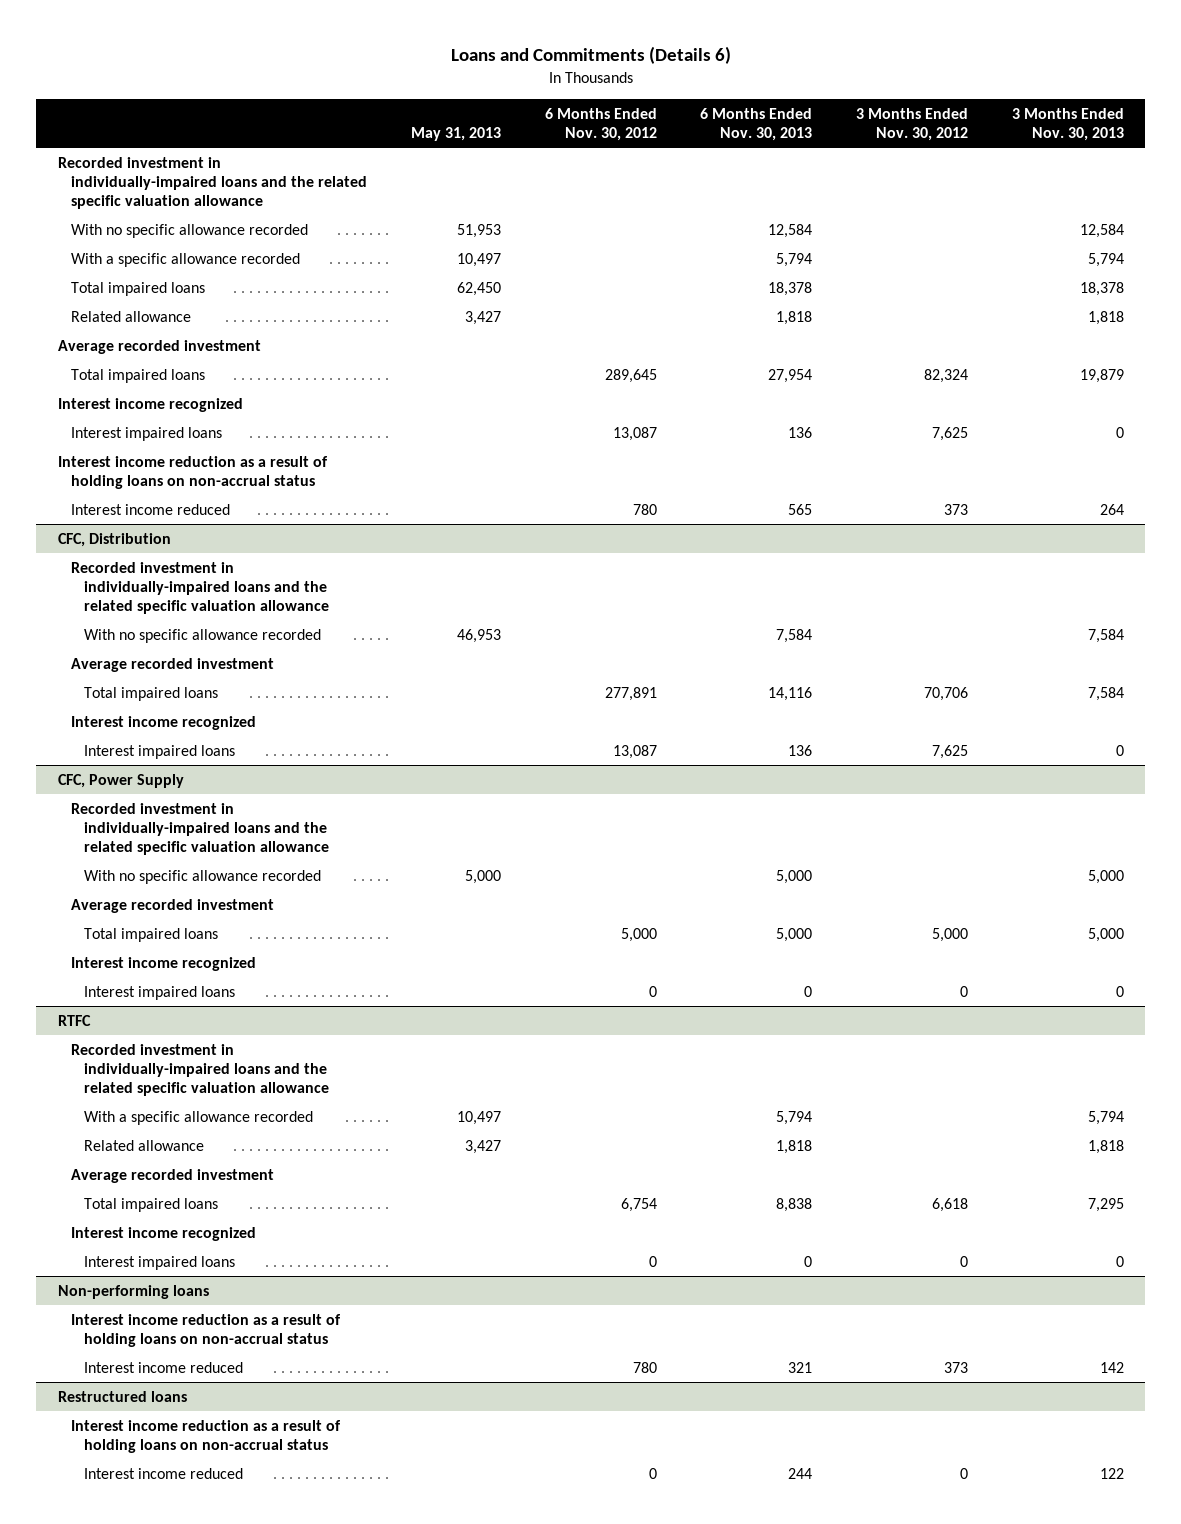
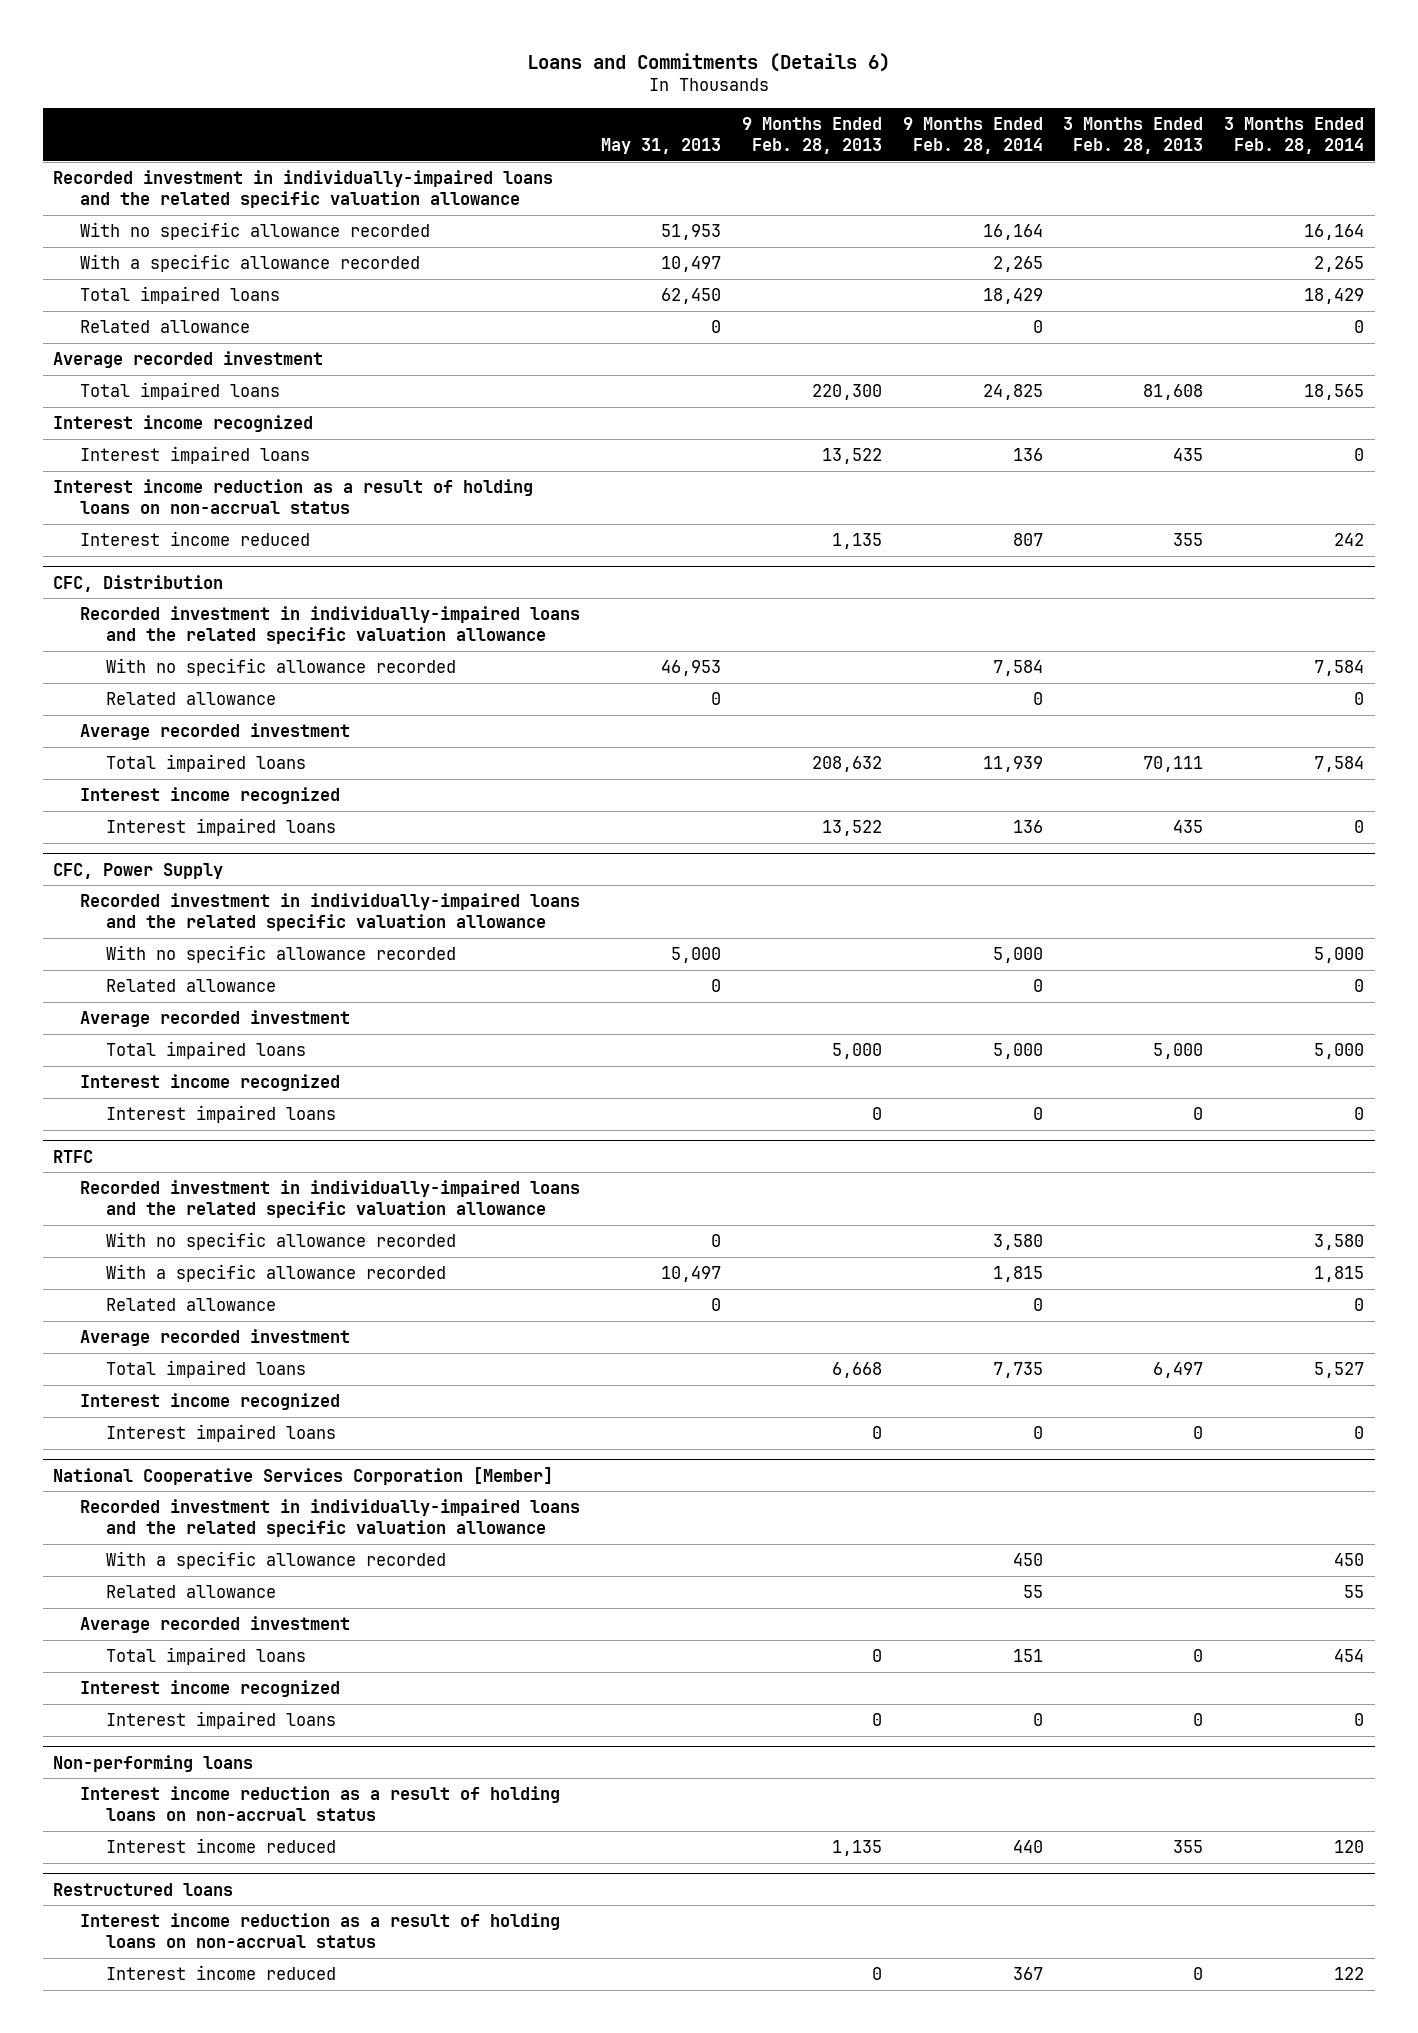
[544,108,657,142] 6 Months Ended Nov. 30, 2012 -> none
[700,108,813,142] 6 Months Ended Nov. 30, 2013 -> none
[855,108,968,142] 3 Months Ended Nov. 30, 2012 -> none
[1011,108,1124,142] 3 Months Ended Nov. 30, 2013 -> none
none -> [741,116,882,154] 9 Months Ended Feb. 28, 2013
none -> [902,116,1043,154] 9 Months Ended Feb. 28, 2014
none -> [1063,116,1204,154] 3 Months Ended Feb. 28, 2013
none -> [1224,116,1365,154] 3 Months Ended Feb. 28, 2014
[464,310,501,325] 3,427 -> [710,319,721,333] 0
none -> [106,691,277,705] Related allowance
none -> [106,978,277,992] Related allowance
none -> [106,1231,457,1250] With no specific allowance recorded
[464,1139,501,1154] 3,427 -> [710,1297,721,1311] 0
none -> [53,1466,554,1485] National Cooperative Services Corporation [Member]
none -> [79,1498,580,1538] Recorded investment in individually-impaired loans and the related specific valuation allowance
none -> [106,1550,447,1569] With a specific allowance recorded
none -> [106,1584,277,1598] Related allowance
none -> [79,1615,350,1633] Average recorded investment
none -> [106,1646,307,1665] Total impaired loans
none -> [79,1679,340,1697] Interest income recognized
none -> [106,1710,337,1729] Interest impaired loans

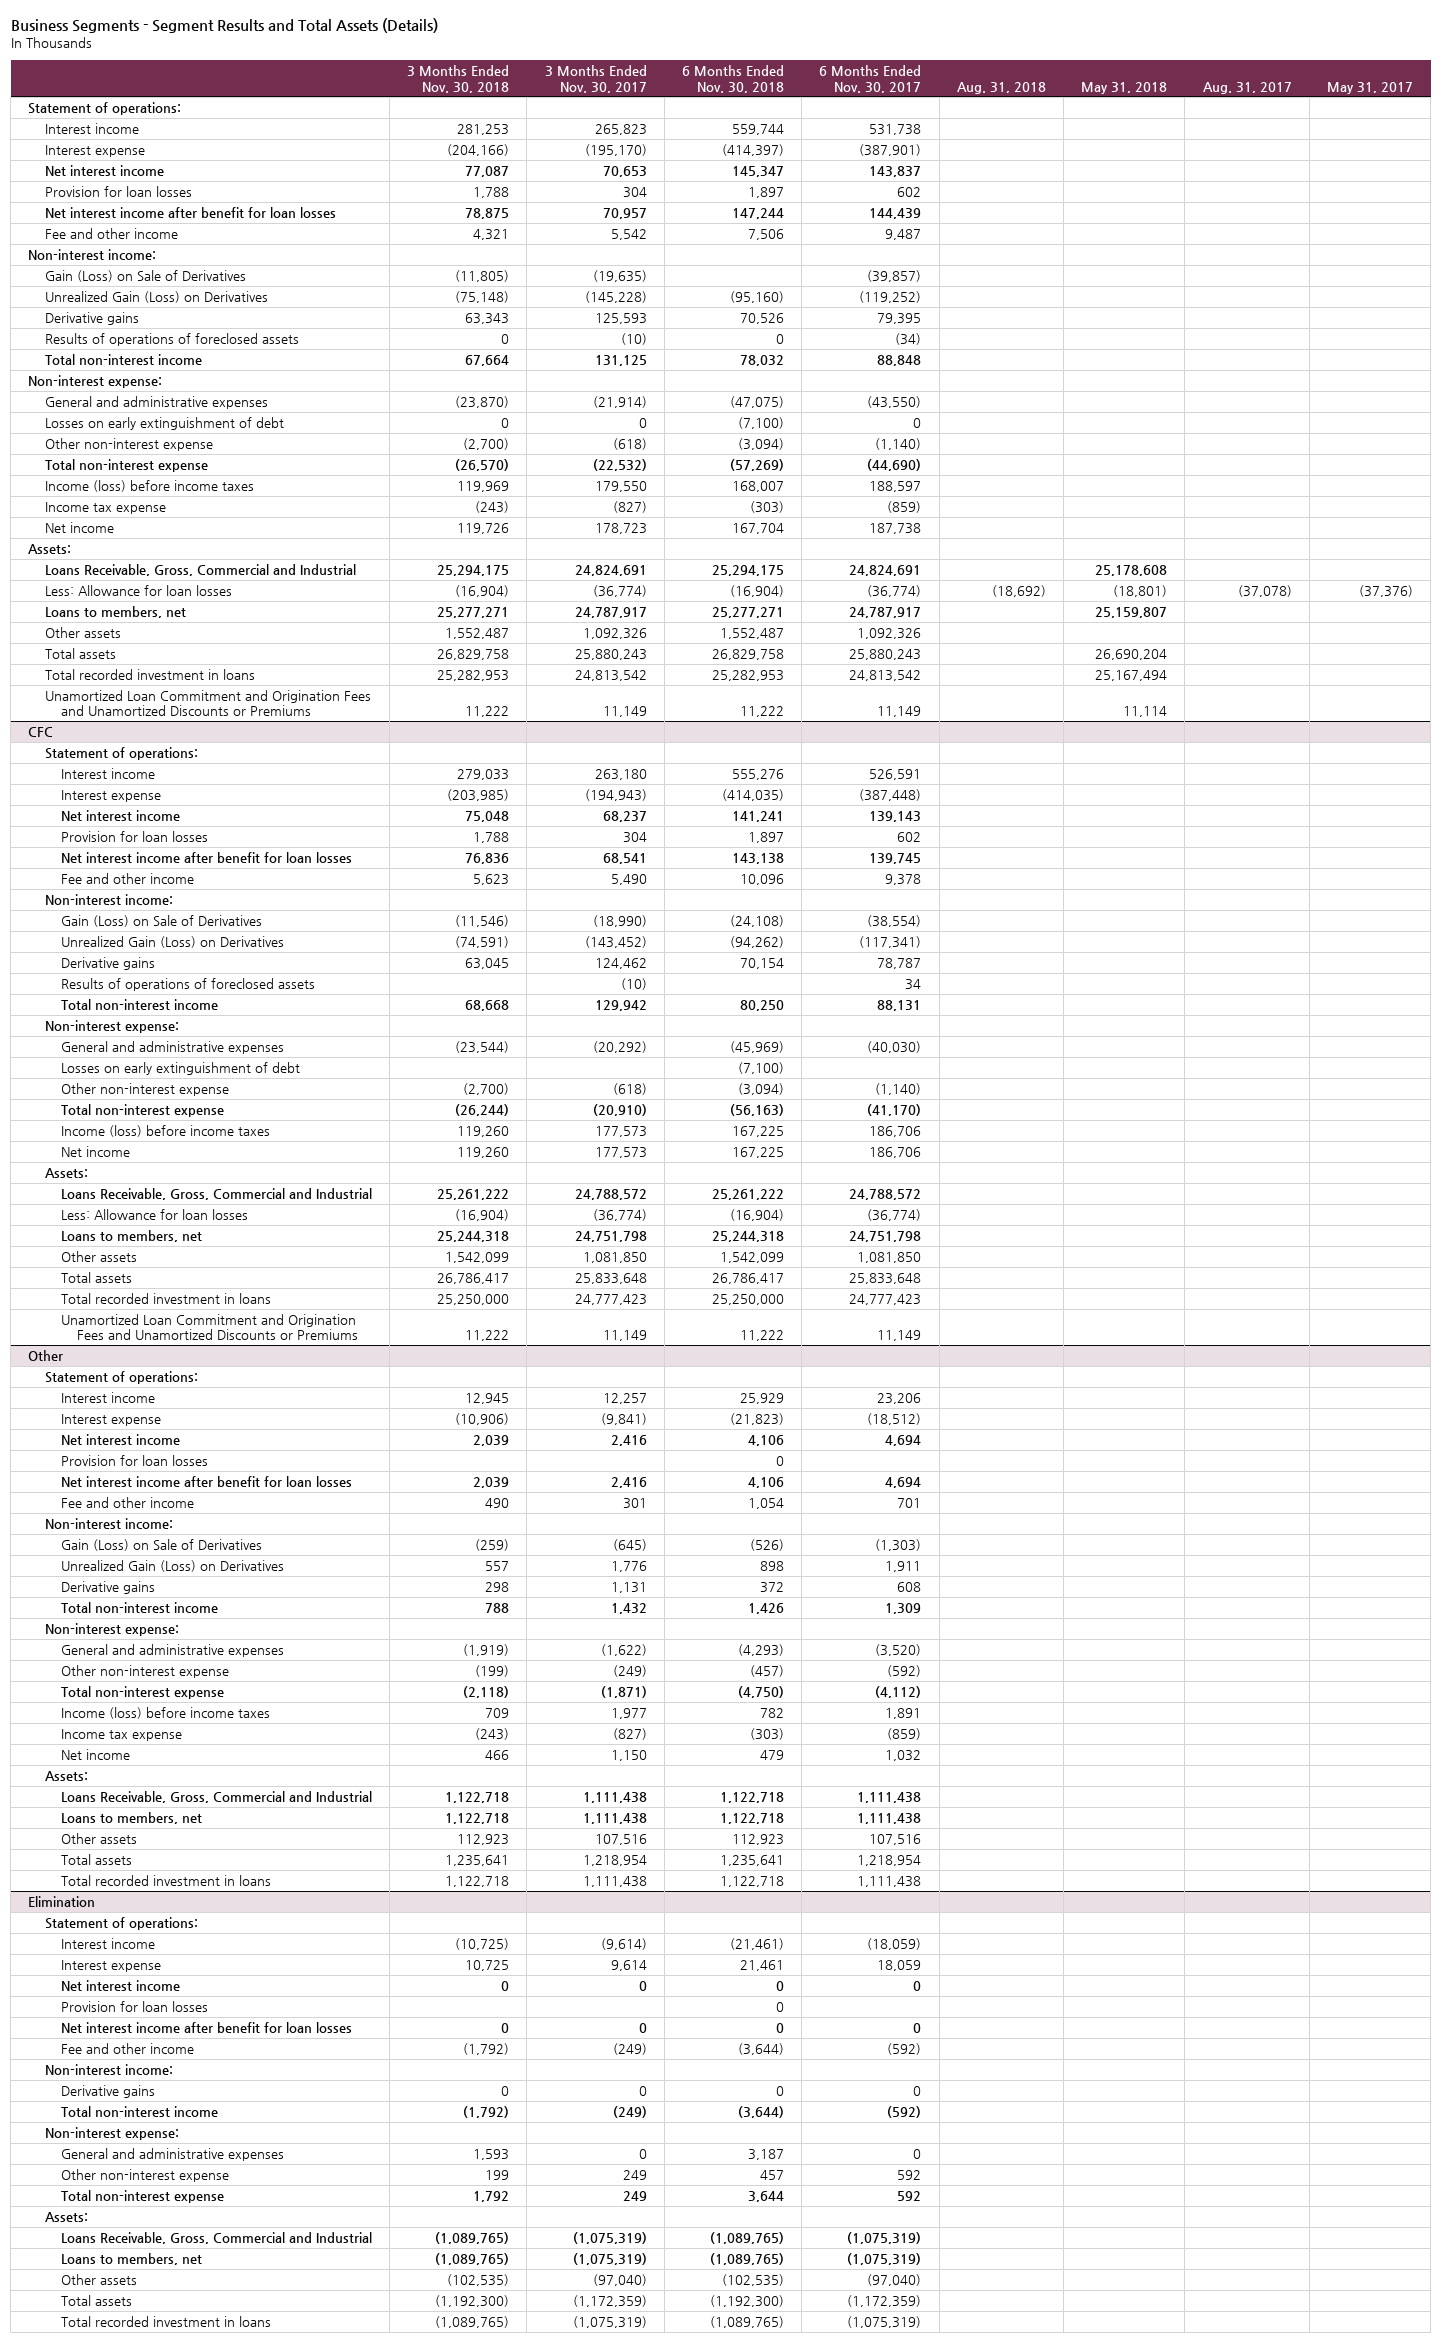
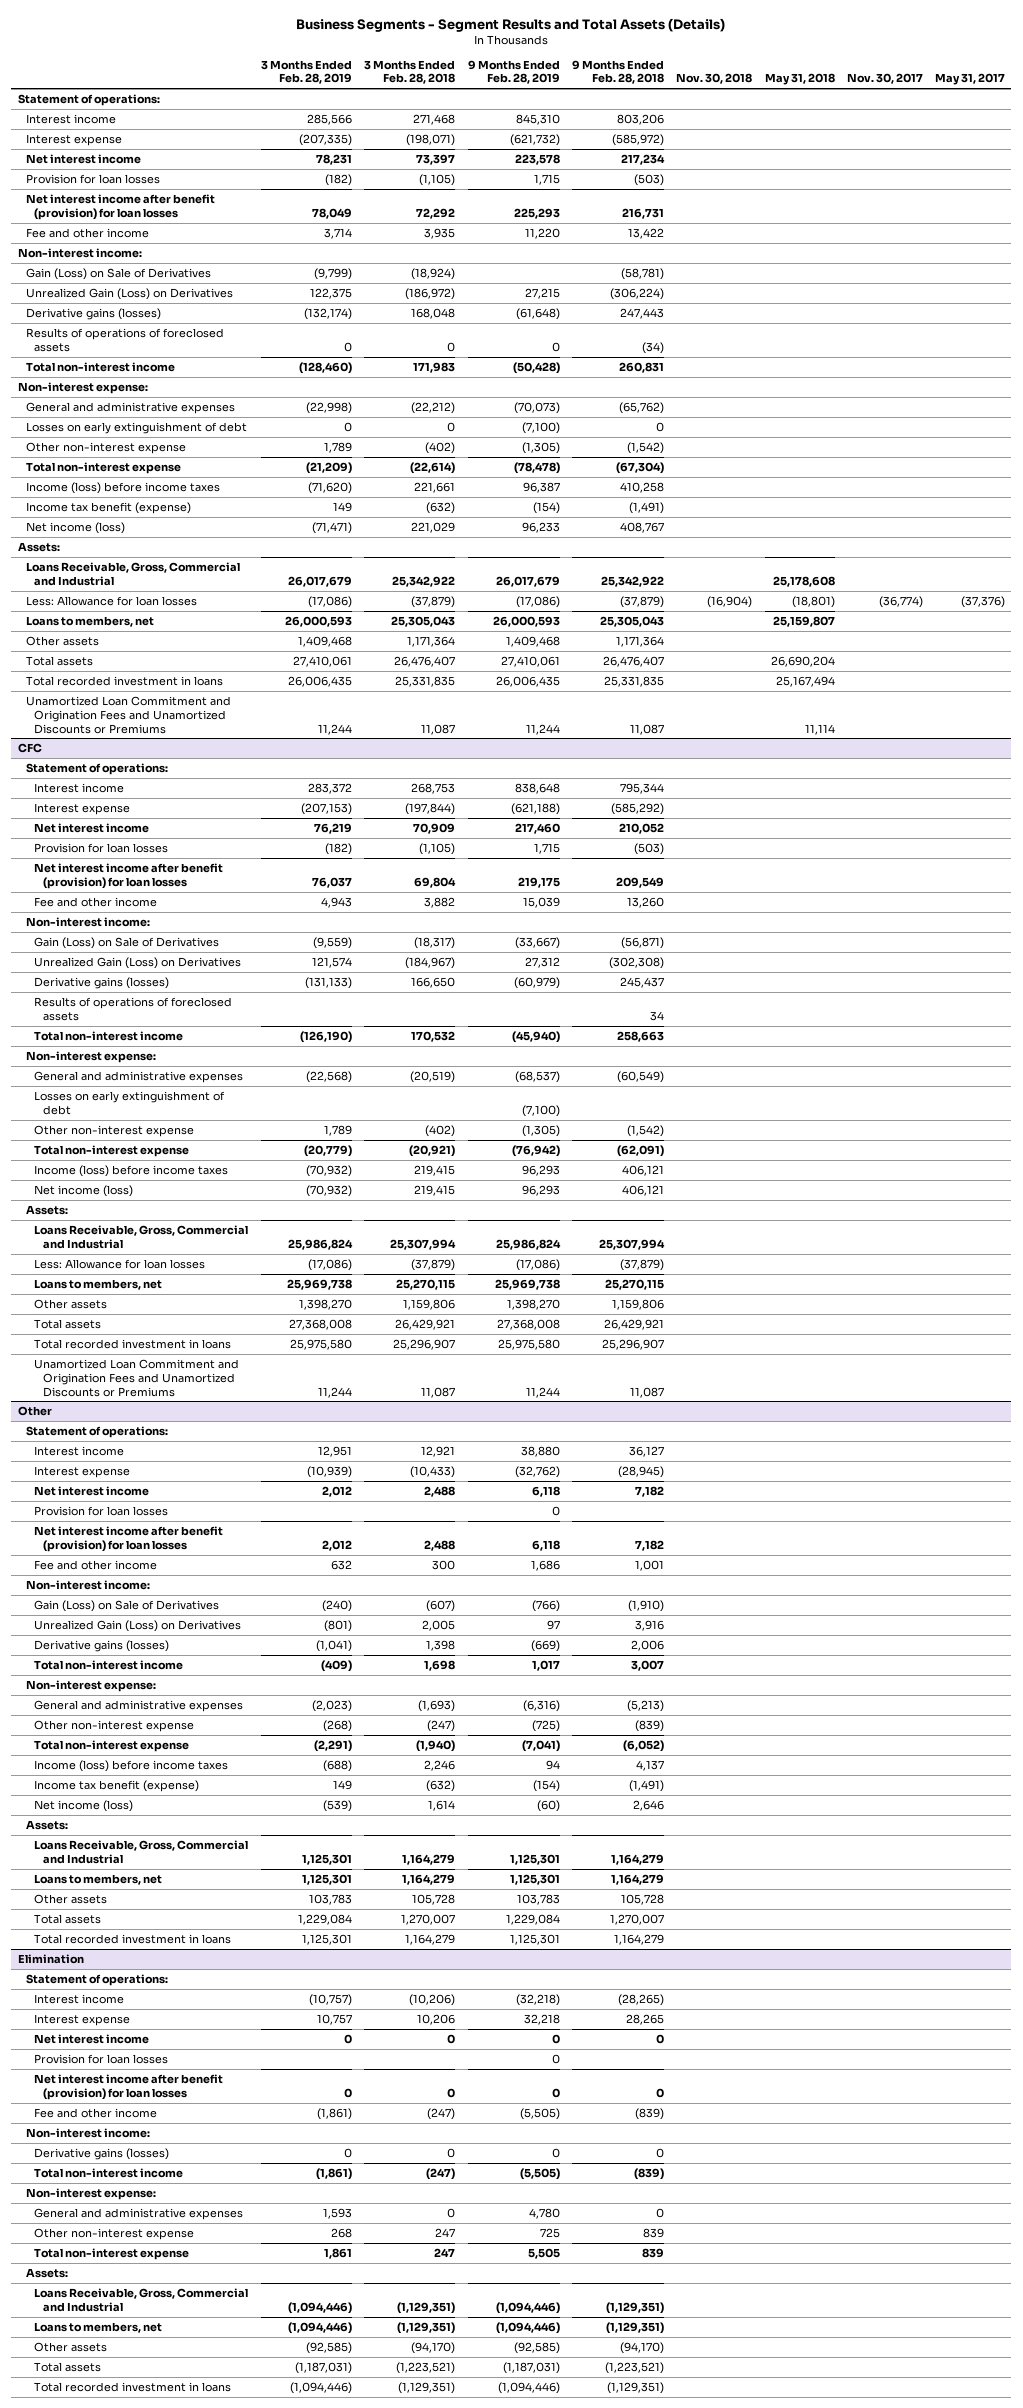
[407,64,510,93] 3 Months Ended Nov. 30, 2018 -> none
[544,64,647,93] 3 Months Ended Nov. 30, 2017 -> none
[682,64,785,93] 6 Months Ended Nov. 30, 2018 -> none
[819,64,922,93] 6 Months Ended Nov. 30, 2017 -> none
[956,81,1046,94] Aug. 31, 2018 -> none
[1202,81,1292,94] Aug. 31, 2017 -> none
none -> [260,59,352,85] 3 Months Ended Feb. 28, 2019
none -> [364,59,456,85] 3 Months Ended Feb. 28, 2018
none -> [467,59,560,85] 9 Months Ended Feb. 28, 2019
none -> [571,59,664,85] 9 Months Ended Feb. 28, 2018
none -> [676,73,753,85] Nov. 30, 2018
none -> [846,73,923,85] Nov. 30, 2017
[44,206,336,218] Net interest income after benefit for loan losses -> [26,193,216,220] Net interest income after benefit (provision) for loan losses
[44,311,139,325] Derivative gains -> [26,307,162,320] Derivative gains (losses)
[44,501,166,514] Income tax expense -> [26,501,192,514] Income tax benefit (expense)
[44,521,114,533] Net income -> [26,521,126,534] Net income (loss)
[60,851,352,863] Net interest income after benefit for loan losses -> [34,862,224,889] Net interest income after benefit (provision) for loan losses
[60,956,155,970] Derivative gains -> [34,976,170,989] Derivative gains (losses)
[60,1145,130,1157] Net income -> [34,1184,134,1197] Net income (loss)
[60,1475,352,1487] Net interest income after benefit for loan losses -> [34,1525,224,1552] Net interest income after benefit (provision) for loan losses
[60,1580,155,1594] Derivative gains -> [34,1639,170,1652] Derivative gains (losses)
[60,1728,182,1741] Income tax expense -> [34,1779,200,1792] Income tax benefit (expense)
[60,1748,130,1760] Net income -> [34,1799,134,1812] Net income (loss)
[60,2021,352,2033] Net interest income after benefit for loan losses -> [34,2073,224,2100] Net interest income after benefit (provision) for loan losses
[60,2084,155,2098] Derivative gains -> [34,2147,170,2160] Derivative gains (losses)

